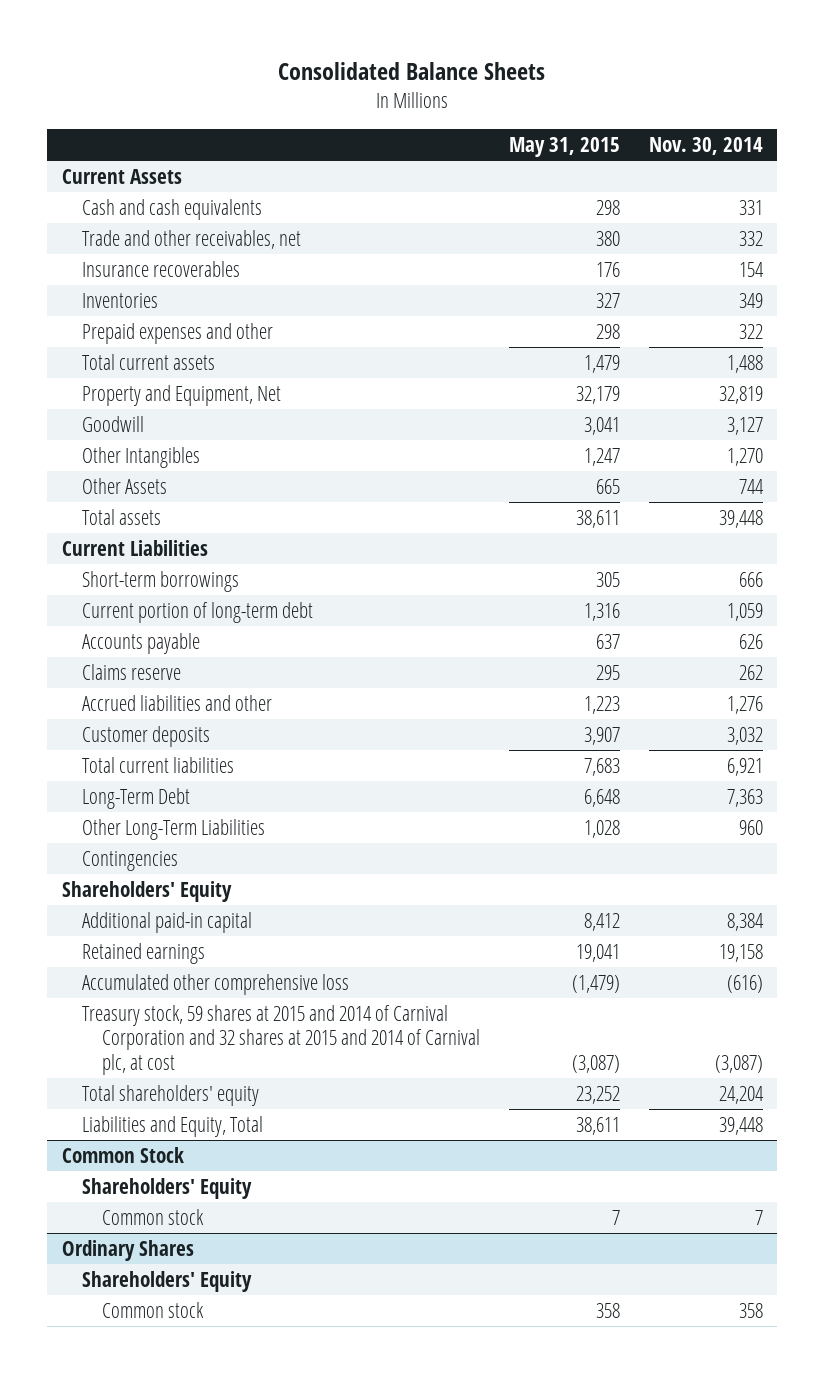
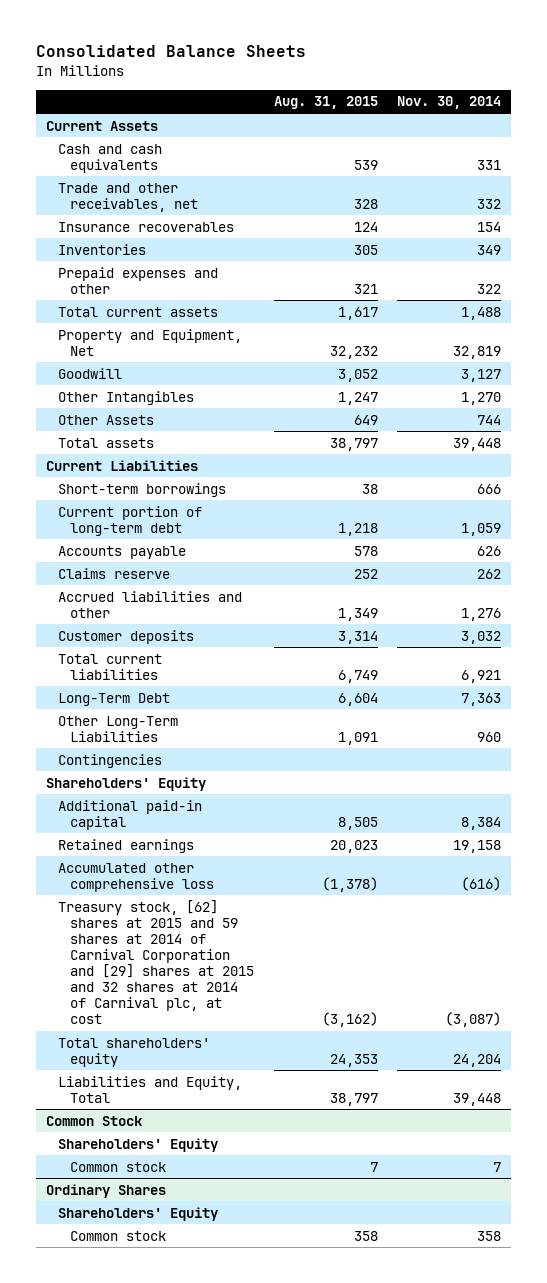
[508,136,620,157] May 31, 2015 -> none
none -> [273,96,378,110] Aug. 31, 2015
[81,1005,481,1075] Treasury stock, 59 shares at 2015 and 2014 of Carnival Corporation and 32 shares at 2015 and 2014 of Carnival plc, at cost -> [57,899,255,1024] Treasury stock, [62] shares at 2015 and 59 shares at 2014 of Carnival Corporation and [29] shares at 2015 and 32 shares at 2014 of Carnival plc, at cost

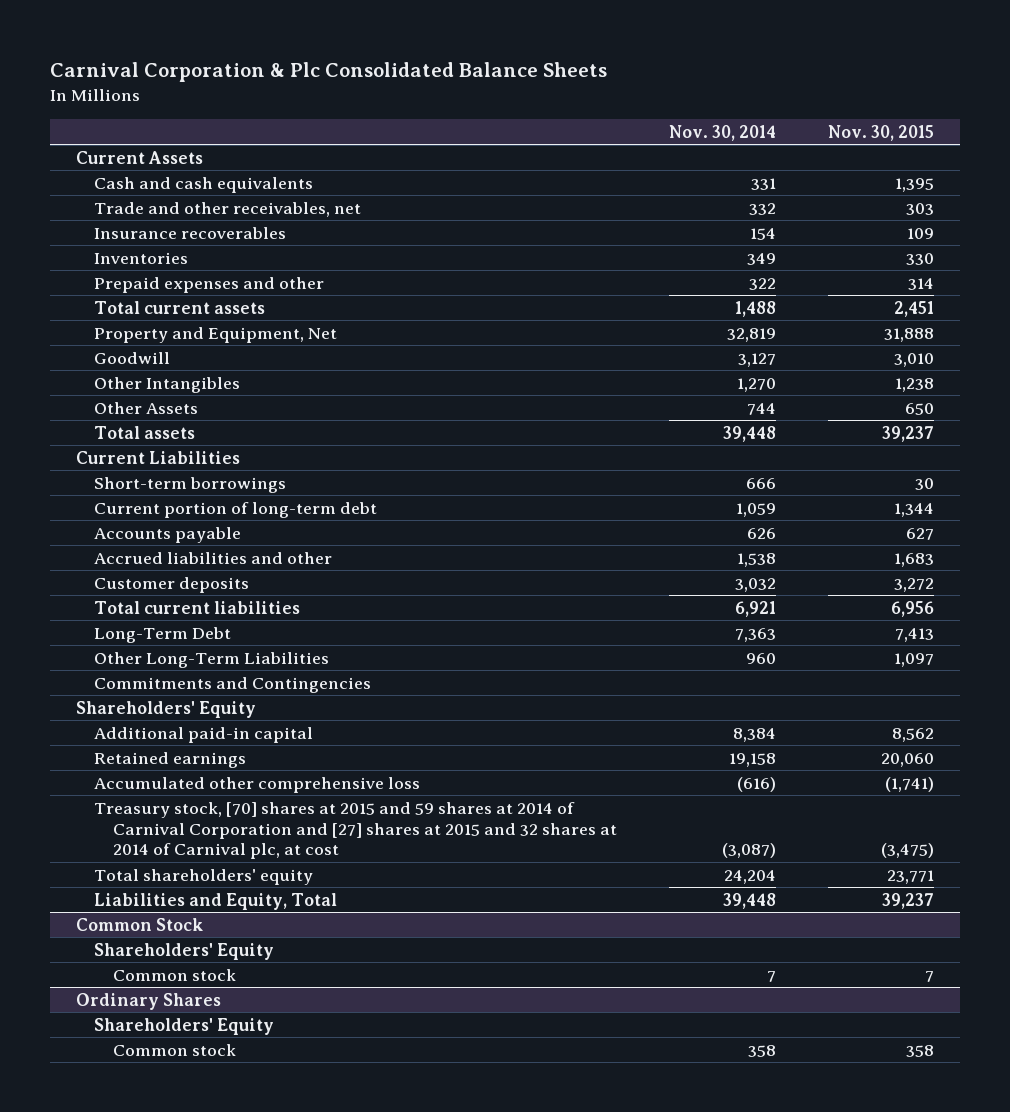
[35,45,306,58] Consolidated Balance Sheets -> [49,62,607,83] Carnival Corporation & Plc Consolidated Balance Sheets
[273,96,378,110] Aug. 31, 2015 -> none
none -> [827,124,934,141] Nov. 30, 2015
[57,567,170,579] Claims reserve -> none
[461,607,502,621] 1,276 -> [736,552,776,567] 1,538
[57,753,162,768] Contingencies -> [94,676,372,693] Commitments and Contingencies
[57,899,255,1024] Treasury stock, [62] shares at 2015 and 59 shares at 2014 of Carnival Corporation and [29] shares at 2015 and 32 shares at 2014 of Carnival plc, at cost -> [94,801,617,860] Treasury stock, [70] shares at 2015 and 59 shares at 2014 of Carnival Corporation and [27] shares at 2015 and 32 shares at 2014 of Carnival plc, at cost

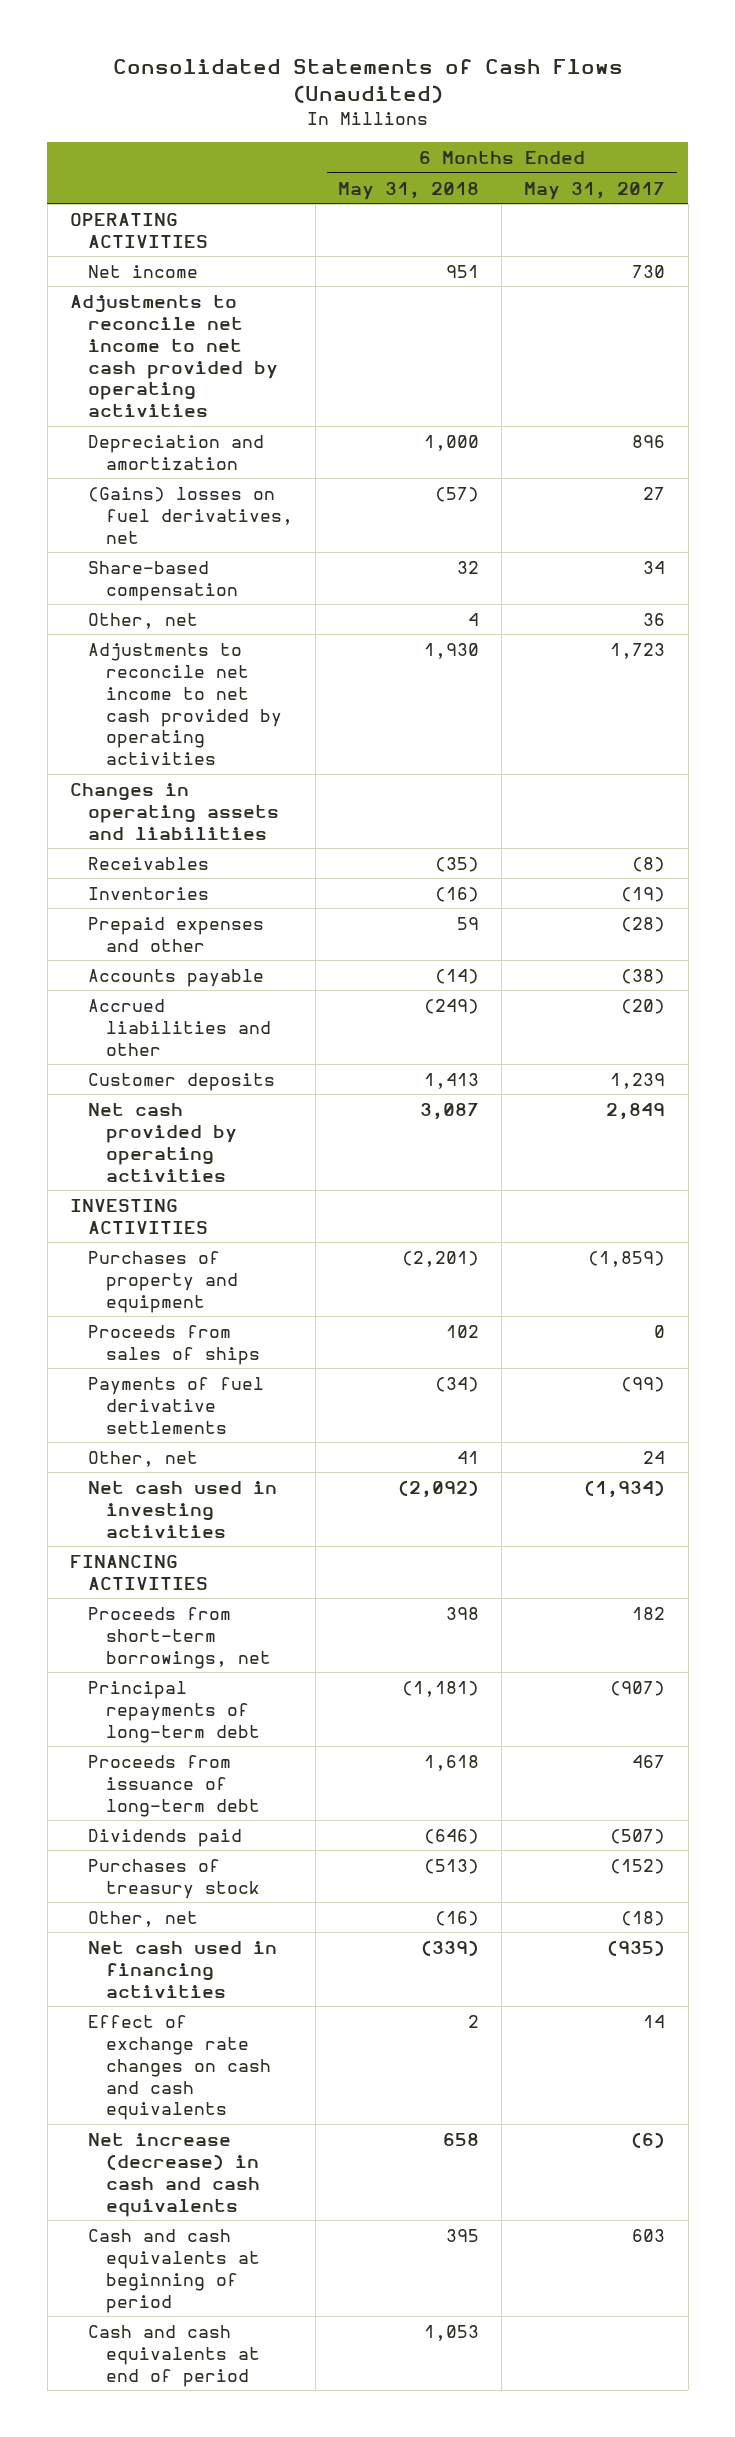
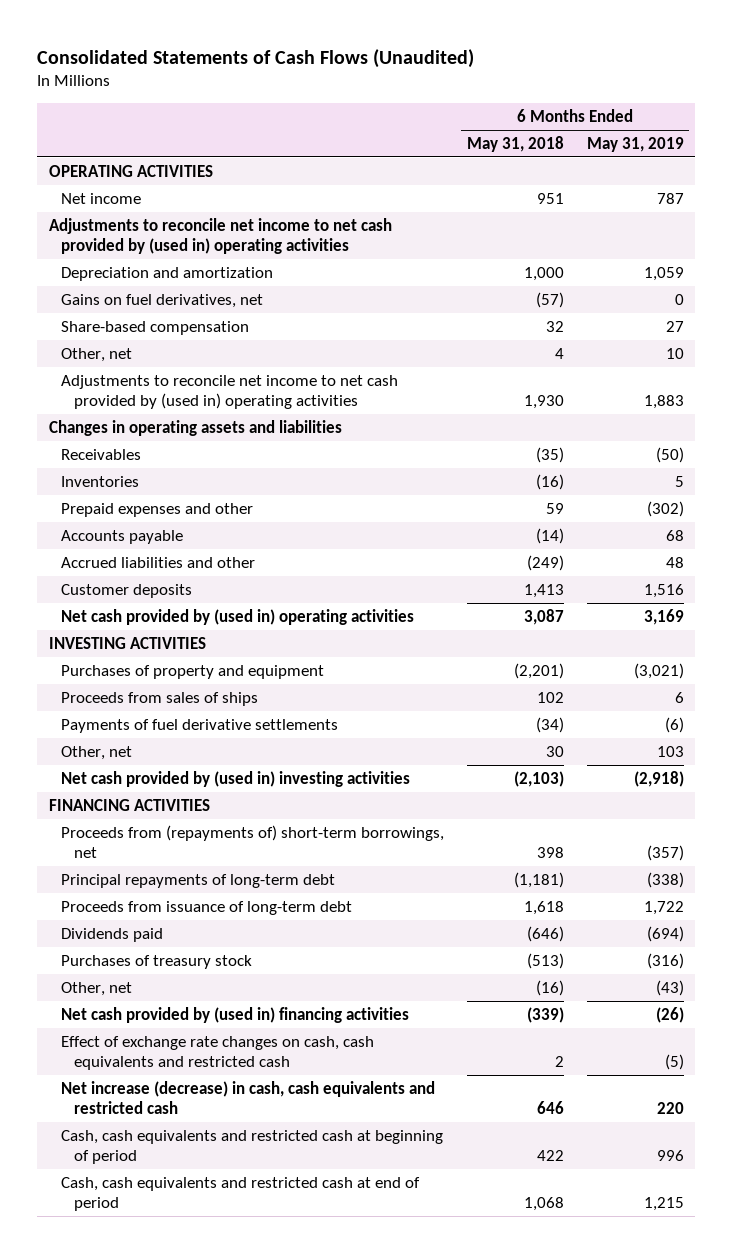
[524,181,666,200] May 31, 2017 -> none
none -> [586,136,684,152] May 31, 2019
[69,294,278,418] Adjustments to reconcile net income to net cash provided by operating activities -> [48,217,392,255] Adjustments to reconcile net income to net cash provided by (used in) operating activities
[87,486,293,544] (Gains) losses on fuel derivatives, net -> [61,293,264,308] Gains on fuel derivatives, net
[87,642,282,766] Adjustments to reconcile net income to net cash provided by operating activities -> [61,374,399,410] Adjustments to reconcile net income to net cash provided by (used in) operating activities
[87,1102,237,1182] Net cash provided by operating activities -> [61,608,415,625] Net cash provided by (used in) operating activities
[457,1450,480,1464] 41 -> [546,745,565,757] 30
[87,1480,277,1538] Net cash used in investing activities -> [61,770,411,787] Net cash provided by (used in) investing activities
[398,1479,480,1498] (2,092) -> [514,770,565,787] (2,103)
[87,1606,271,1669] Proceeds from short-term borrowings, net -> [61,824,445,859] Proceeds from (repayments of) short-term borrowings, net
[87,1940,277,1998] Net cash used in financing activities -> [61,1006,410,1023] Net cash provided by (used in) financing activities
[87,2014,271,2121] Effect of exchange rate changes on cash and cash equivalents -> [61,1035,375,1071] Effect of exchange rate changes on cash, cash equivalents and restricted cash
[87,2132,260,2217] Net increase (decrease) in cash and cash equivalents -> [61,1080,436,1115] Net increase (decrease) in cash, cash equivalents and restricted cash
[443,2132,480,2146] 658 -> [537,1101,565,1115] 646
[87,2228,260,2313] Cash and cash equivalents at beginning of period -> [61,1129,444,1165] Cash, cash equivalents and restricted cash at beginning of period
[446,2228,480,2242] 395 -> [537,1150,565,1162] 422
[87,2324,260,2387] Cash and cash equivalents at end of period -> [61,1176,421,1212] Cash, cash equivalents and restricted cash at end of period
[424,2324,480,2341] 1,053 -> [524,1197,565,1212] 1,068

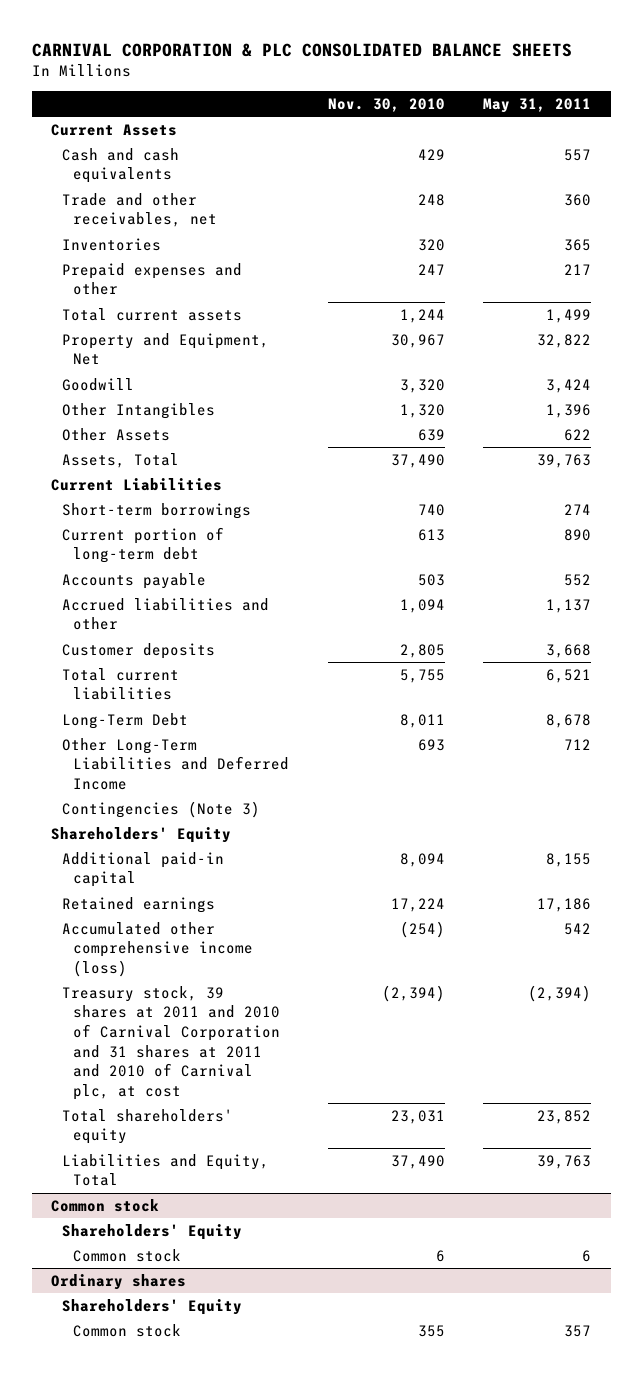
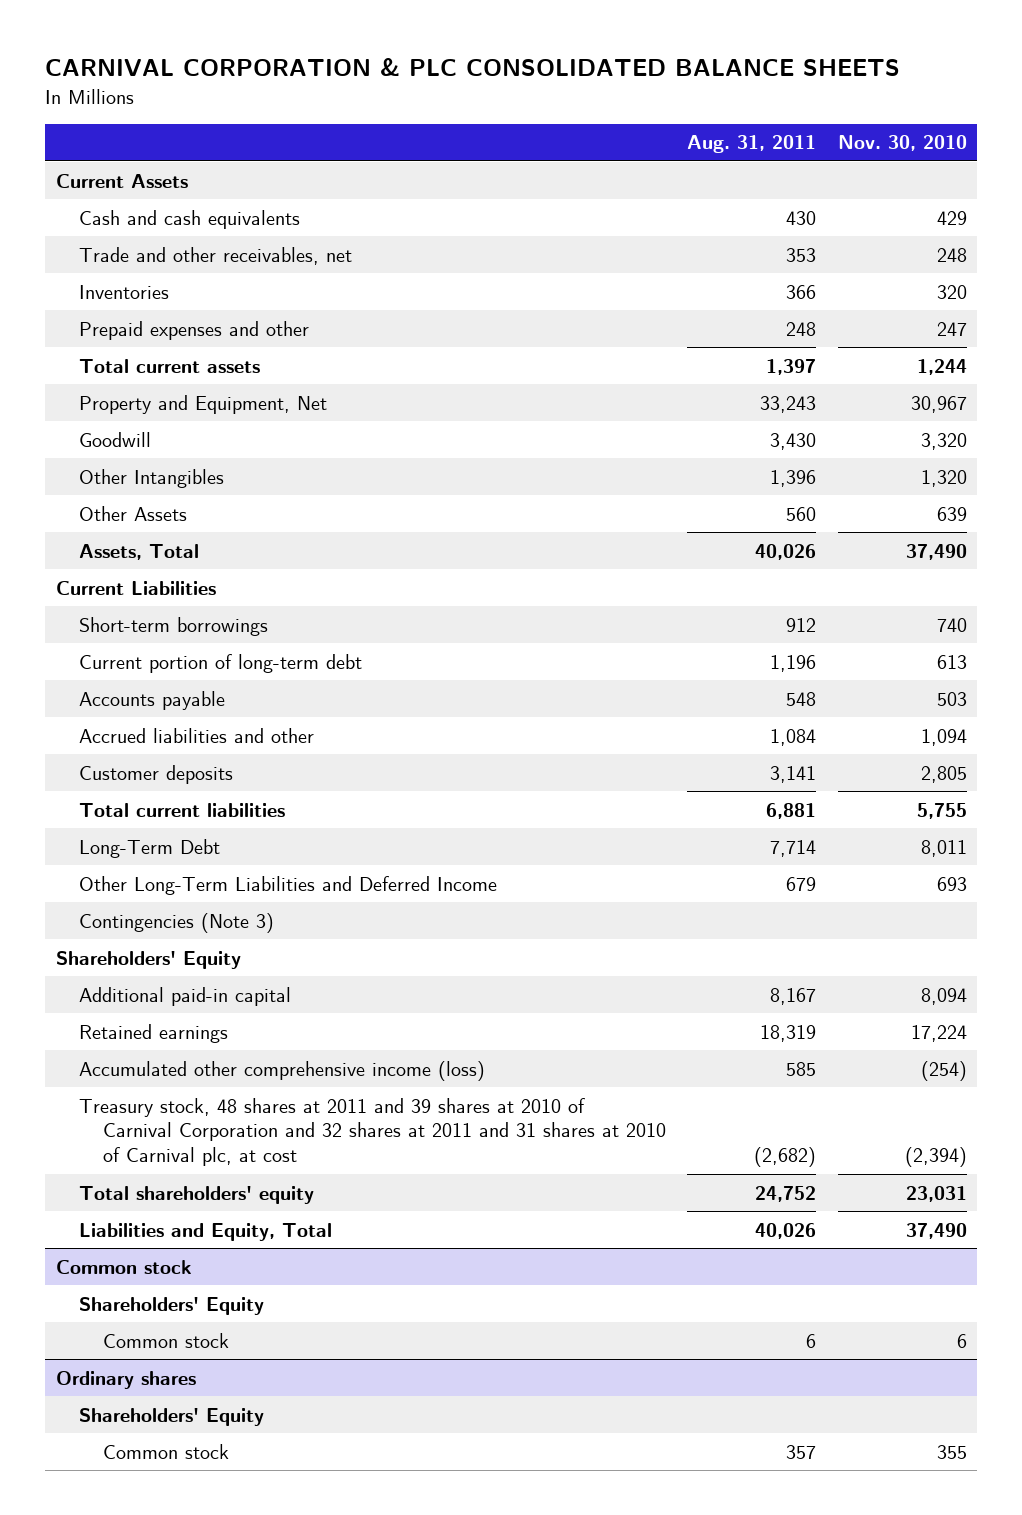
[483,97,592,113] May 31, 2011 -> none
none -> [687,135,817,154] Aug. 31, 2011
[62,985,280,1100] Treasury stock, 39 shares at 2011 and 2010 of Carnival Corporation and 31 shares at 2011 and 2010 of Carnival plc, at cost -> [79,1097,666,1167] Treasury stock, 48 shares at 2011 and 39 shares at 2010 of Carnival Corporation and 32 shares at 2011 and 31 shares at 2010 of Carnival plc, at cost

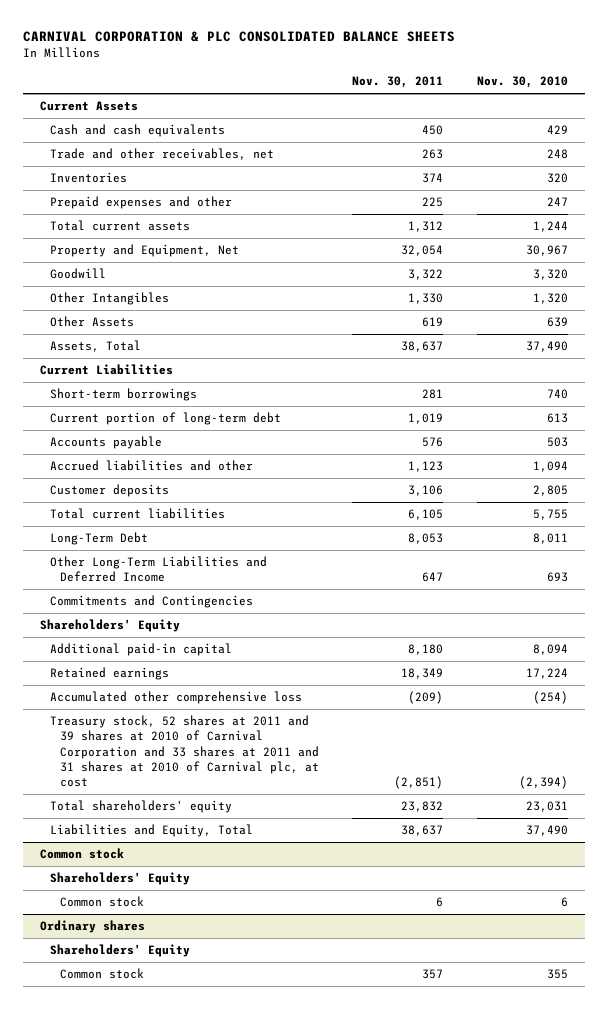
[687,135,817,154] Aug. 31, 2011 -> none
none -> [352,76,444,89] Nov. 30, 2011
[79,912,275,933] Contingencies (Note 3) -> [49,595,253,609] Commitments and Contingencies
[79,1060,486,1081] Accumulated other comprehensive income (loss) -> [49,691,302,705] Accumulated other comprehensive loss
[79,1097,666,1167] Treasury stock, 48 shares at 2011 and 39 shares at 2010 of Carnival Corporation and 32 shares at 2011 and 31 shares at 2010 of Carnival plc, at cost -> [49,715,319,788] Treasury stock, 52 shares at 2011 and 39 shares at 2010 of Carnival Corporation and 33 shares at 2011 and 31 shares at 2010 of Carnival plc, at cost

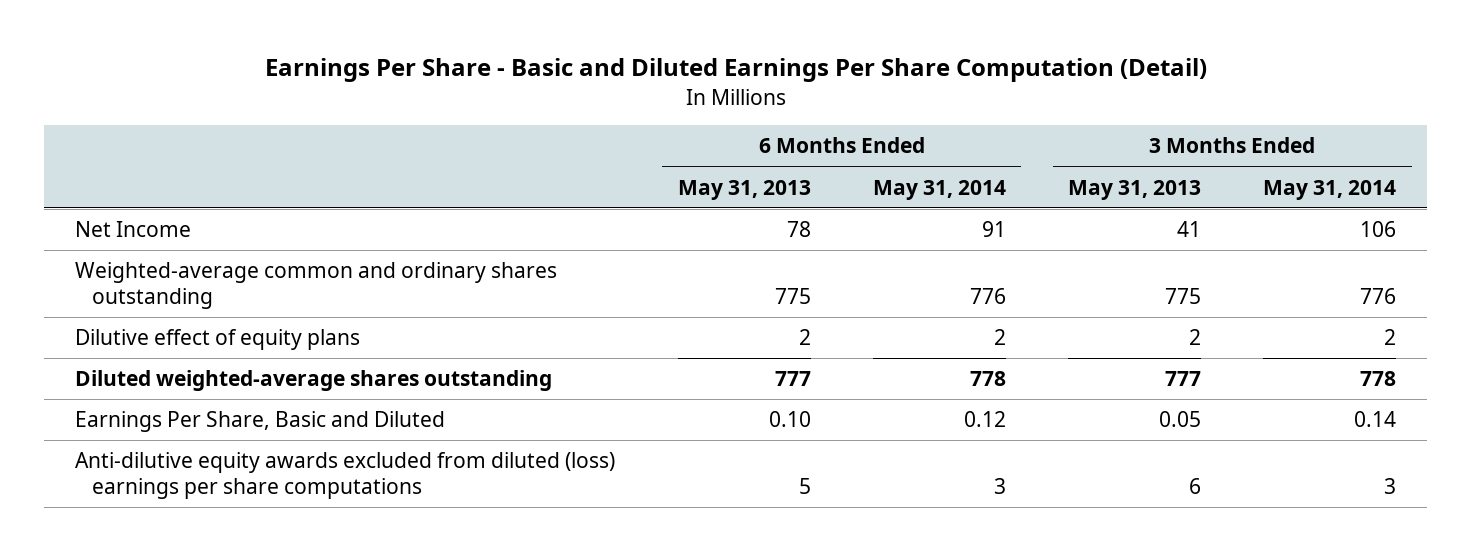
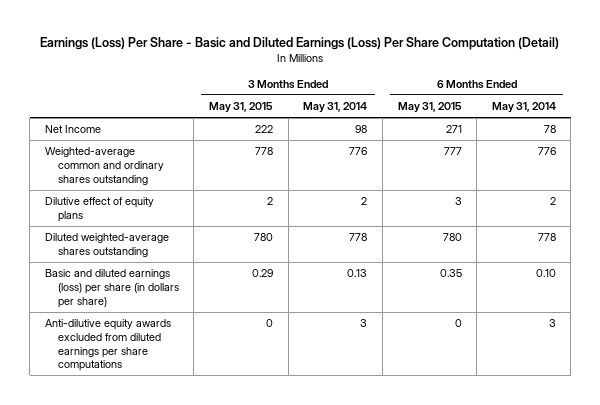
[264,58,1207,83] Earnings Per Share - Basic and Diluted Earnings Per Share Computation (Detail) -> [40,36,560,50] Earnings (Loss) Per Share - Basic and Diluted Earnings (Loss) Per Share Computation (Detail)
[677,179,811,200] May 31, 2013 -> none
[1068,179,1202,200] May 31, 2013 -> none
none -> [209,102,274,114] May 31, 2015
none -> [397,102,462,114] May 31, 2015
[981,221,1006,238] 91 -> [543,125,556,134] 78
[1360,221,1397,238] 106 -> [355,125,368,134] 98
[75,411,446,433] Earnings Per Share, Basic and Diluted -> [44,269,179,308] Basic and diluted earnings (loss) per share (in dollars per share)
[963,411,1006,428] 0.12 -> [535,269,556,278] 0.10
[1354,411,1397,428] 0.14 -> [347,269,368,278] 0.13
[75,452,616,499] Anti-dilutive equity awards excluded from diluted (loss) earnings per share computations -> [44,319,171,372] Anti-dilutive equity awards excluded from diluted earnings per share computations

